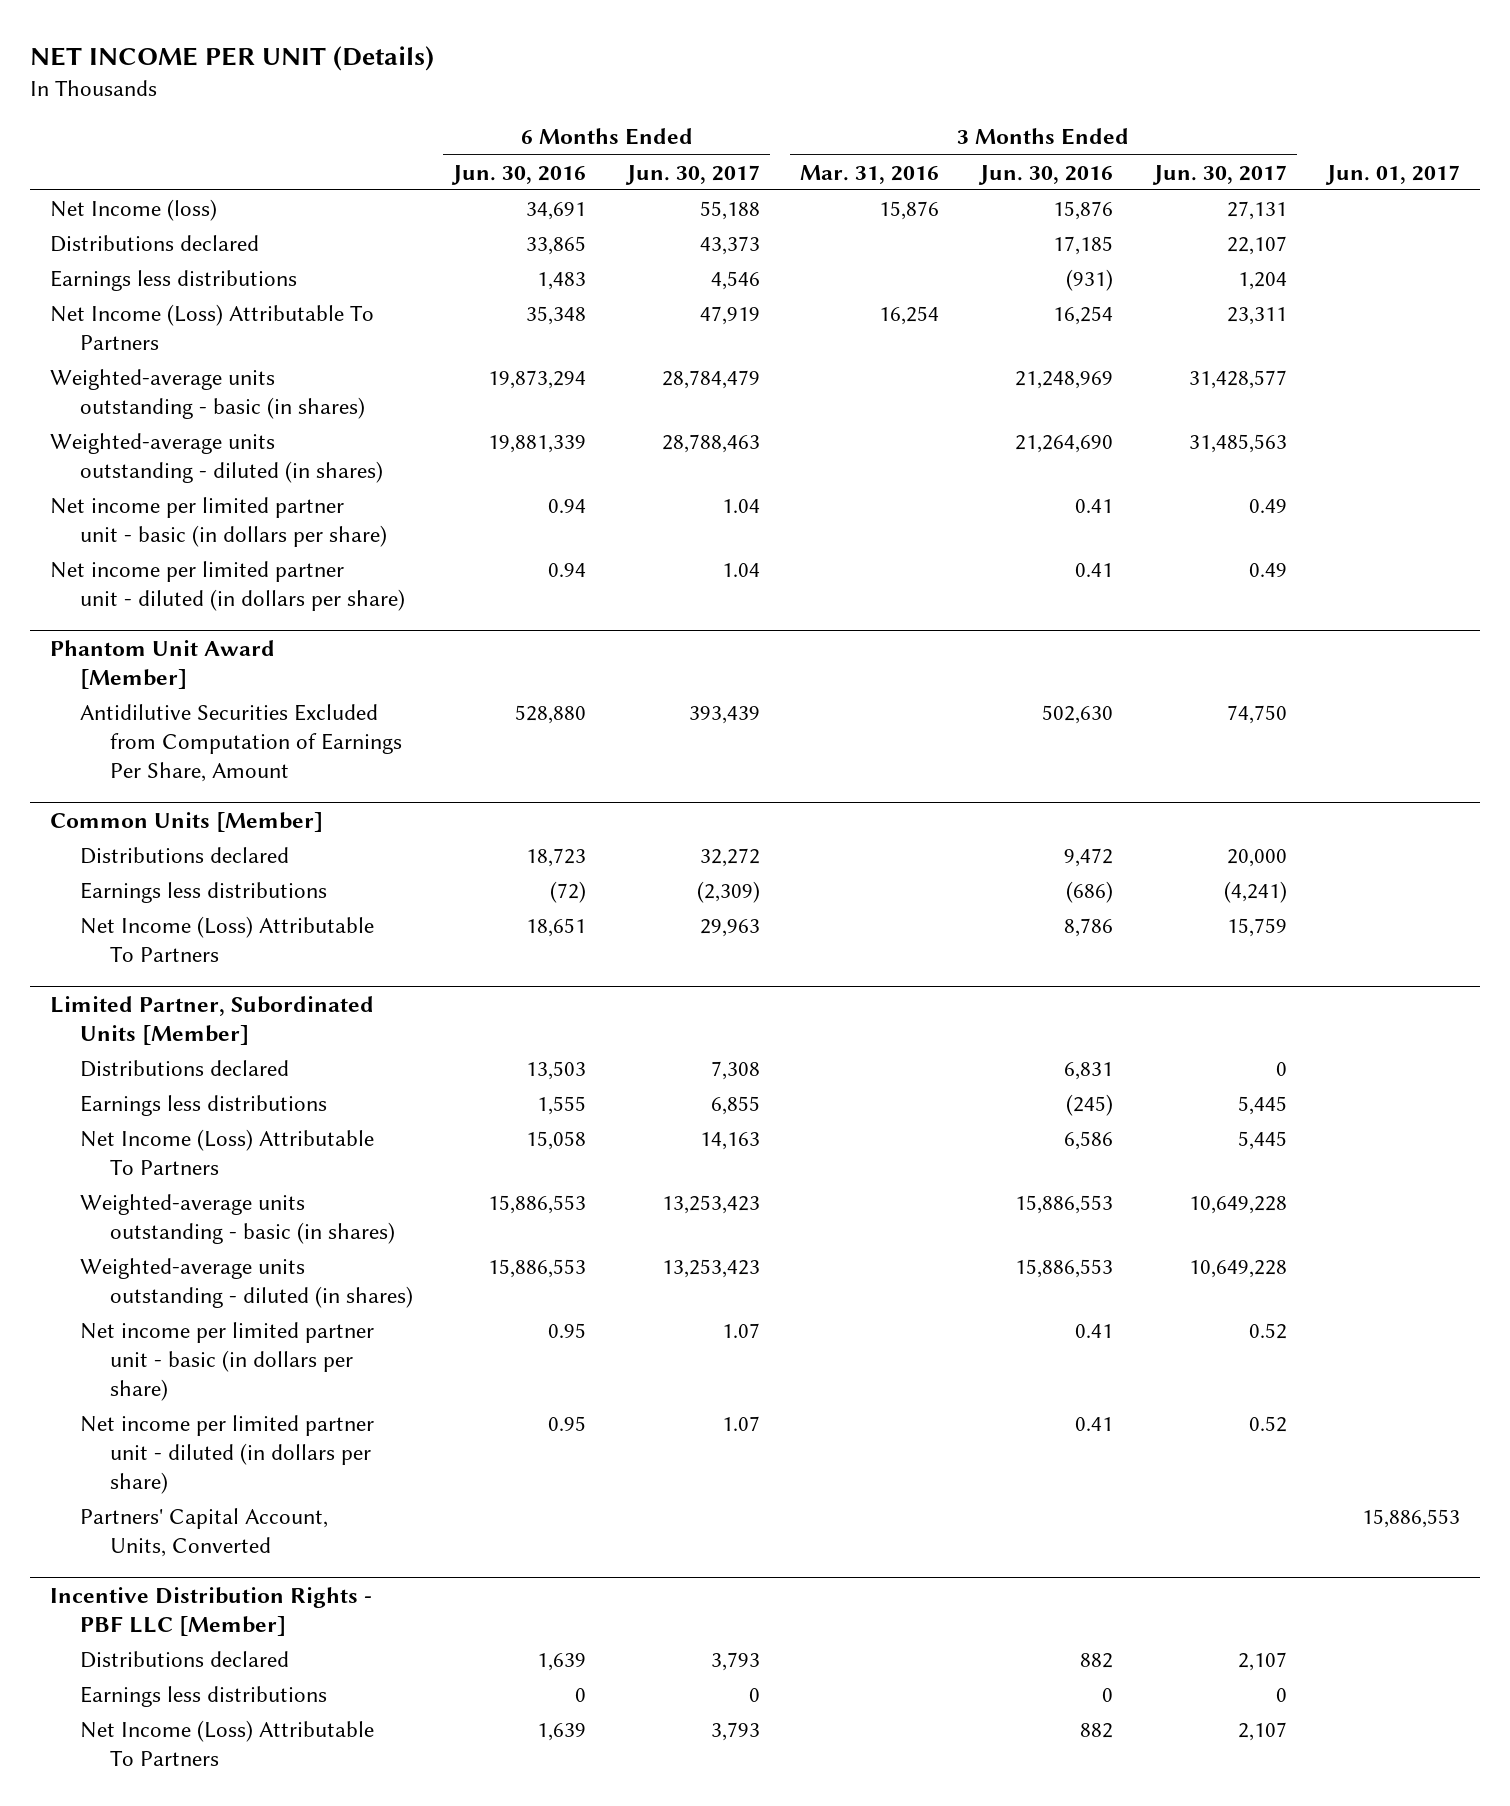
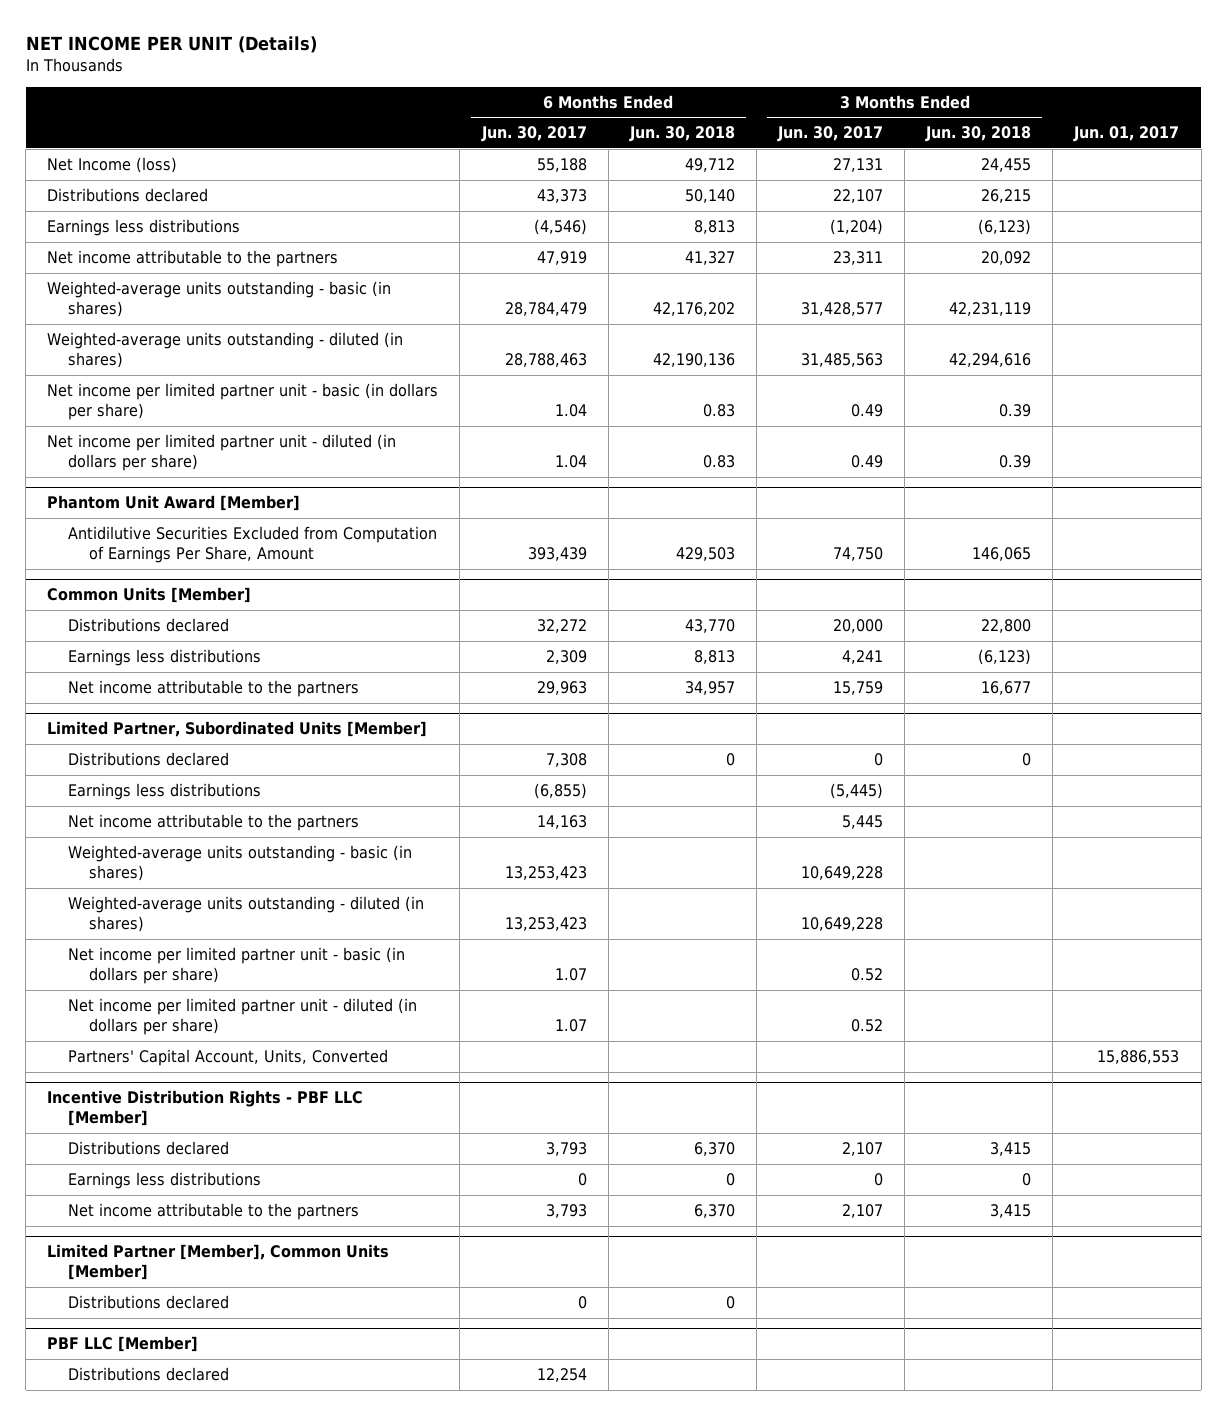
[451,164,587,185] Jun. 30, 2016 -> none
[800,164,940,184] Mar. 31, 2016 -> none
[977,164,1113,185] Jun. 30, 2016 -> none
none -> [628,126,735,143] Jun. 30, 2018
none -> [925,126,1032,143] Jun. 30, 2018
[710,271,760,291] 4,546 -> [533,219,587,236] (4,546)
[1237,272,1287,291] 1,204 -> [829,219,883,236] (1,204)
[50,304,375,351] Net Income (Loss) Attributable To Partners -> [47,250,339,268] Net income attributable to the partners
[696,881,760,904] (2,309) -> [545,650,587,665] 2,309
[1223,881,1287,904] (4,241) -> [841,650,883,665] 4,241
[79,916,374,963] Net Income (Loss) Attributable To Partners -> [68,680,360,698] Net income attributable to the partners
[710,1096,760,1116] 6,855 -> [533,783,587,800] (6,855)
[1237,1096,1287,1116] 5,445 -> [829,783,883,800] (5,445)
[79,1129,374,1176] Net Income (Loss) Attributable To Partners -> [68,814,360,832] Net income attributable to the partners
[79,1720,374,1767] Net Income (Loss) Attributable To Partners -> [68,1203,360,1221] Net income attributable to the partners
none -> [47,1244,390,1281] Limited Partner [Member], Common Units [Member]
none -> [68,1295,230,1310] Distributions declared
none -> [47,1336,199,1353] PBF LLC [Member]
none -> [68,1367,230,1382] Distributions declared

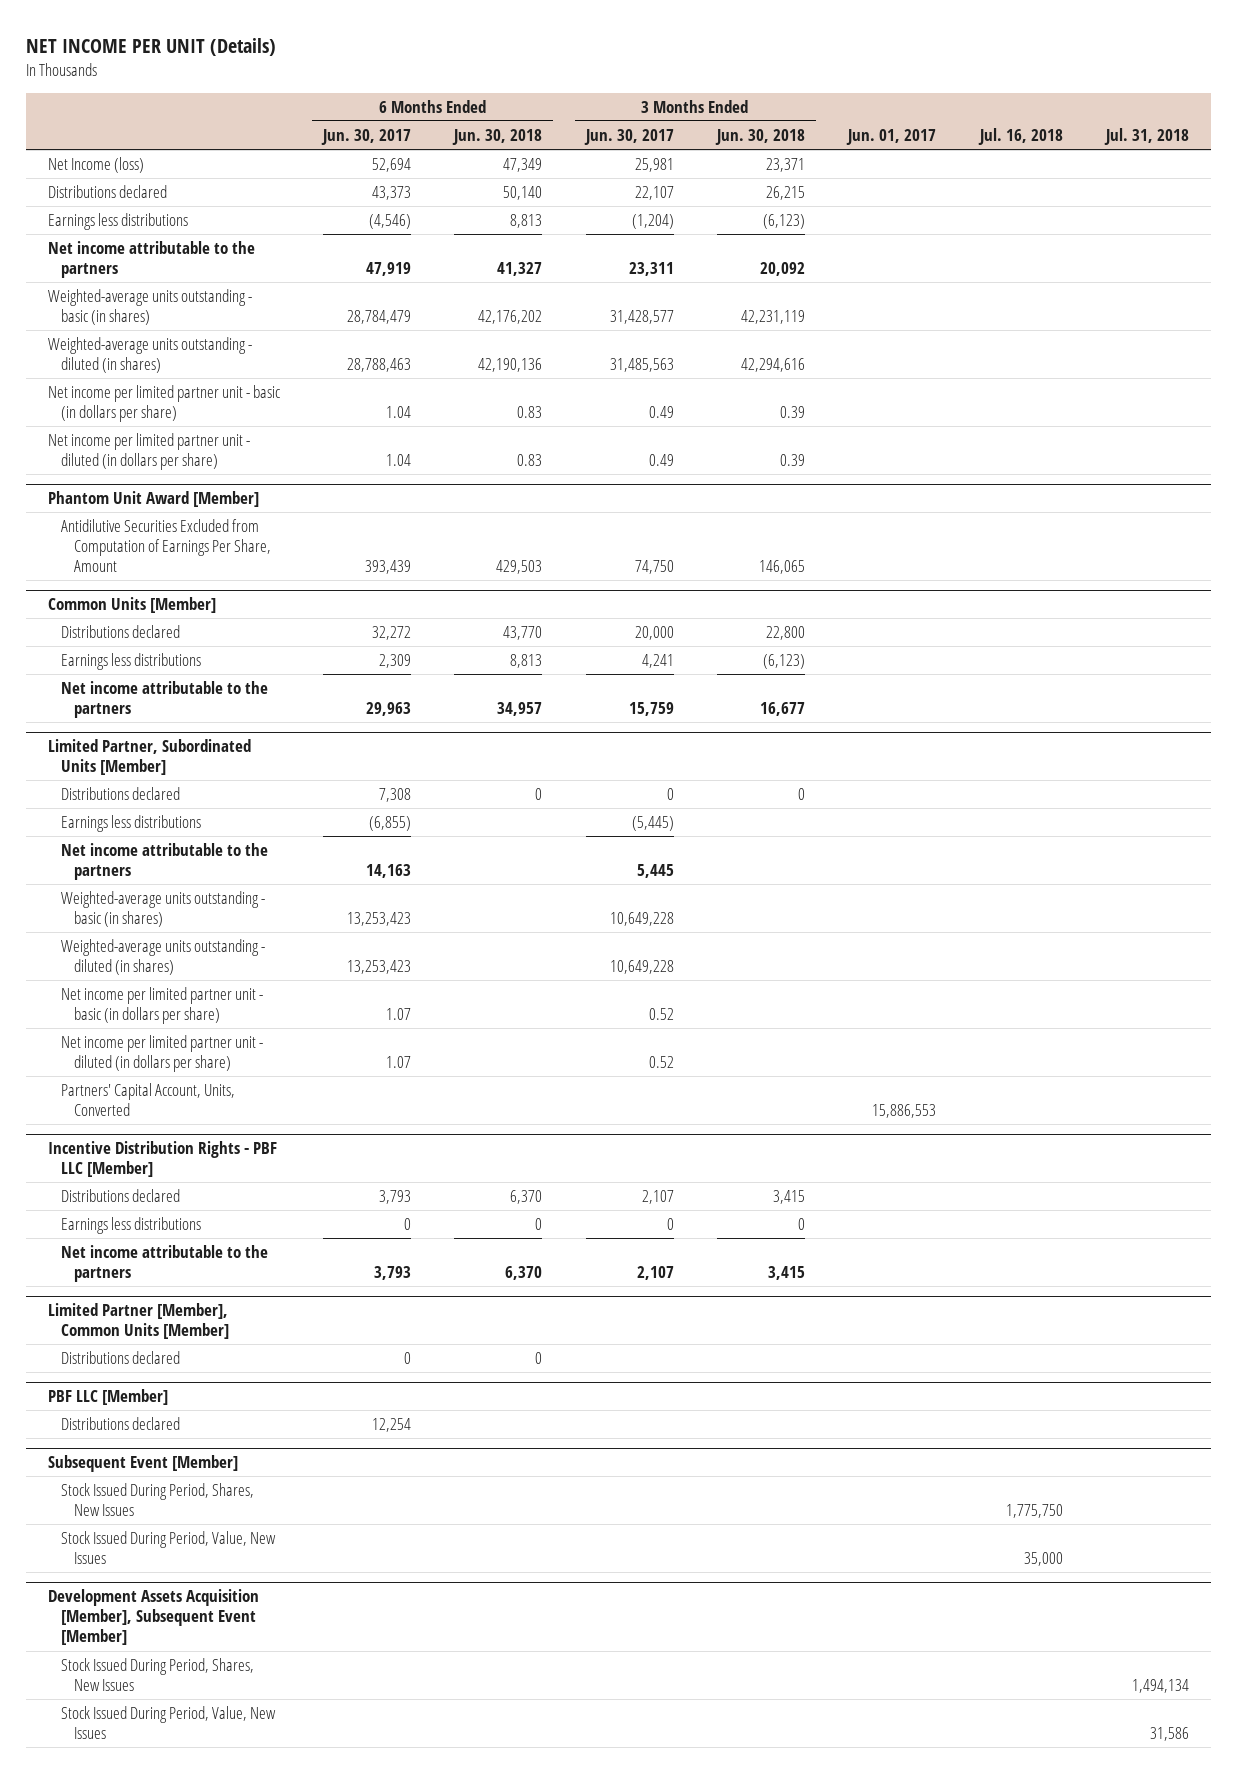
none -> [977,128,1063,146] Jul. 16, 2018
none -> [1103,128,1189,146] Jul. 31, 2018
[536,158,587,173] 55,188 -> [372,158,412,173] 52,694
[684,158,735,173] 49,712 -> [503,158,543,173] 47,349
[832,158,883,173] 27,131 -> [634,158,674,173] 25,981
[981,158,1032,173] 24,455 -> [765,158,805,173] 23,371
none -> [47,1455,238,1473] Subsequent Event [Member]
none -> [60,1483,254,1517] Stock Issued During Period, Shares, New Issues
none -> [60,1531,276,1565] Stock Issued During Period, Value, New Issues
none -> [47,1589,259,1646] Development Assets Acquisition [Member], Subsequent Event [Member]
none -> [60,1658,254,1692] Stock Issued During Period, Shares, New Issues
none -> [60,1706,276,1740] Stock Issued During Period, Value, New Issues

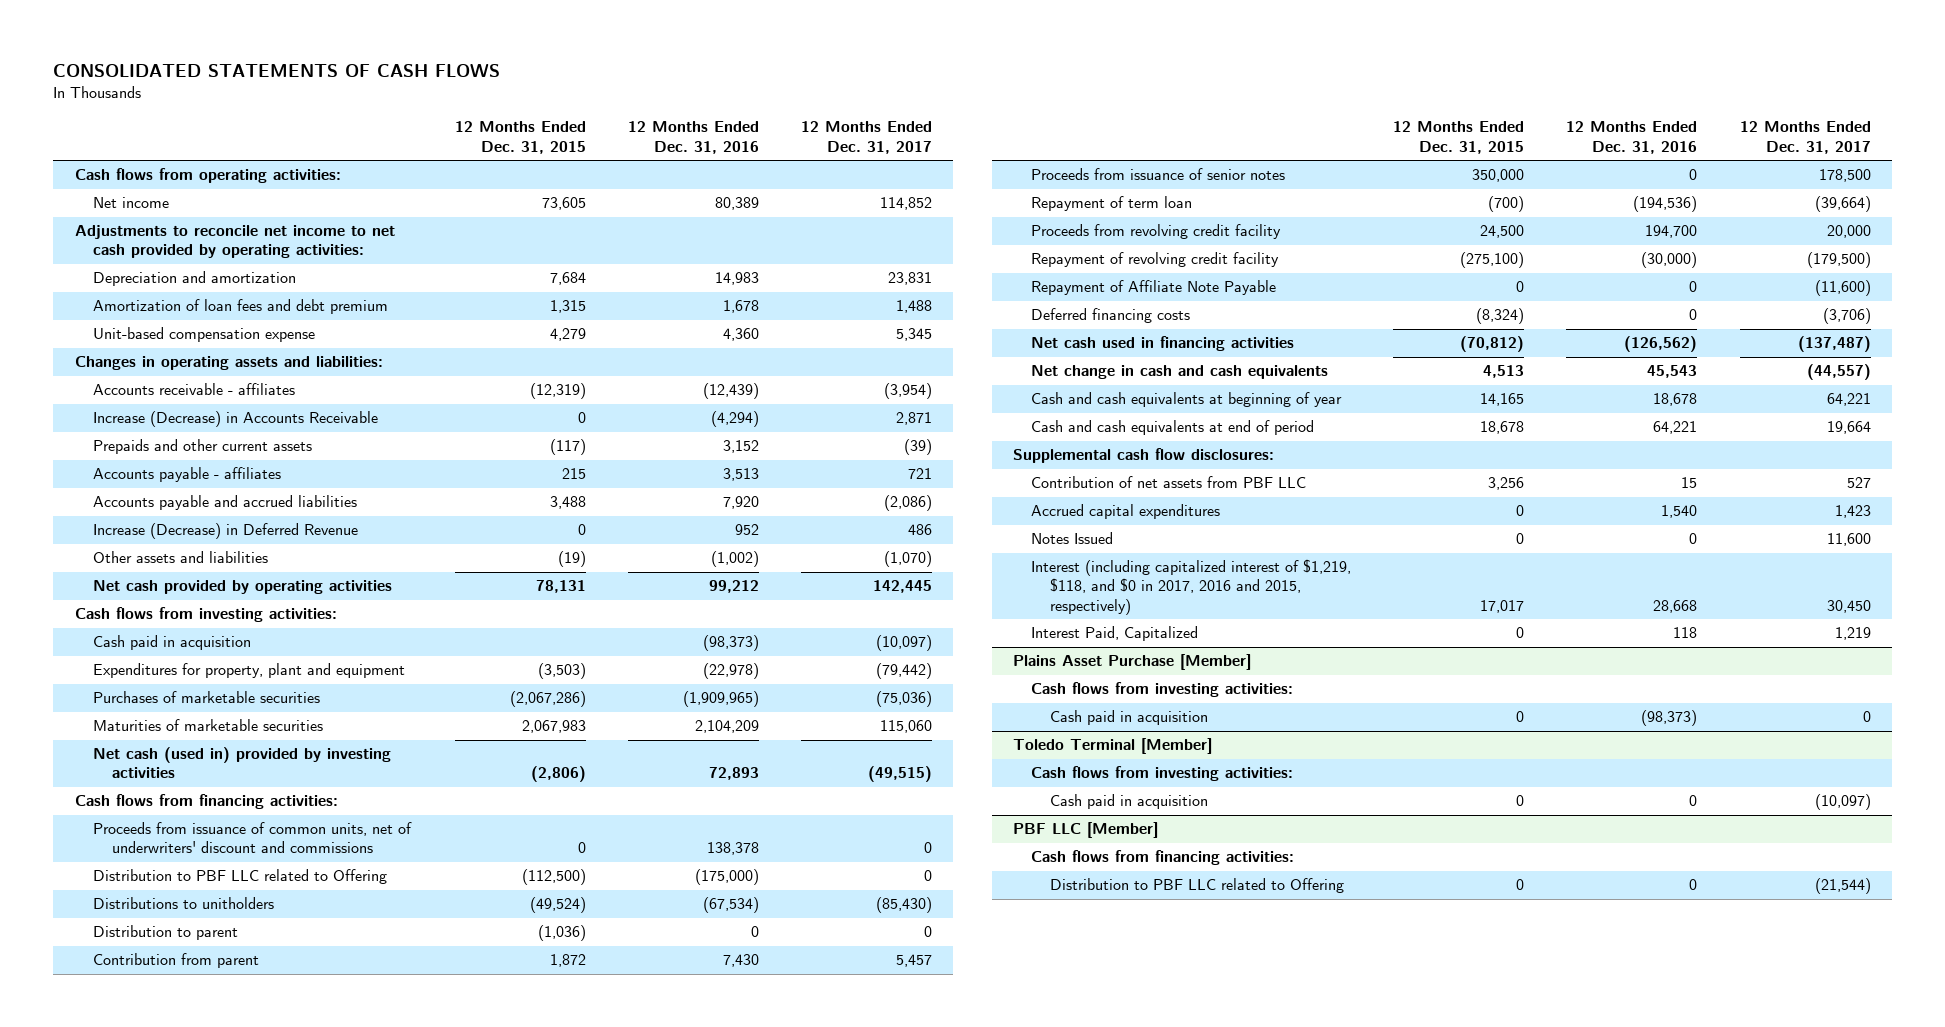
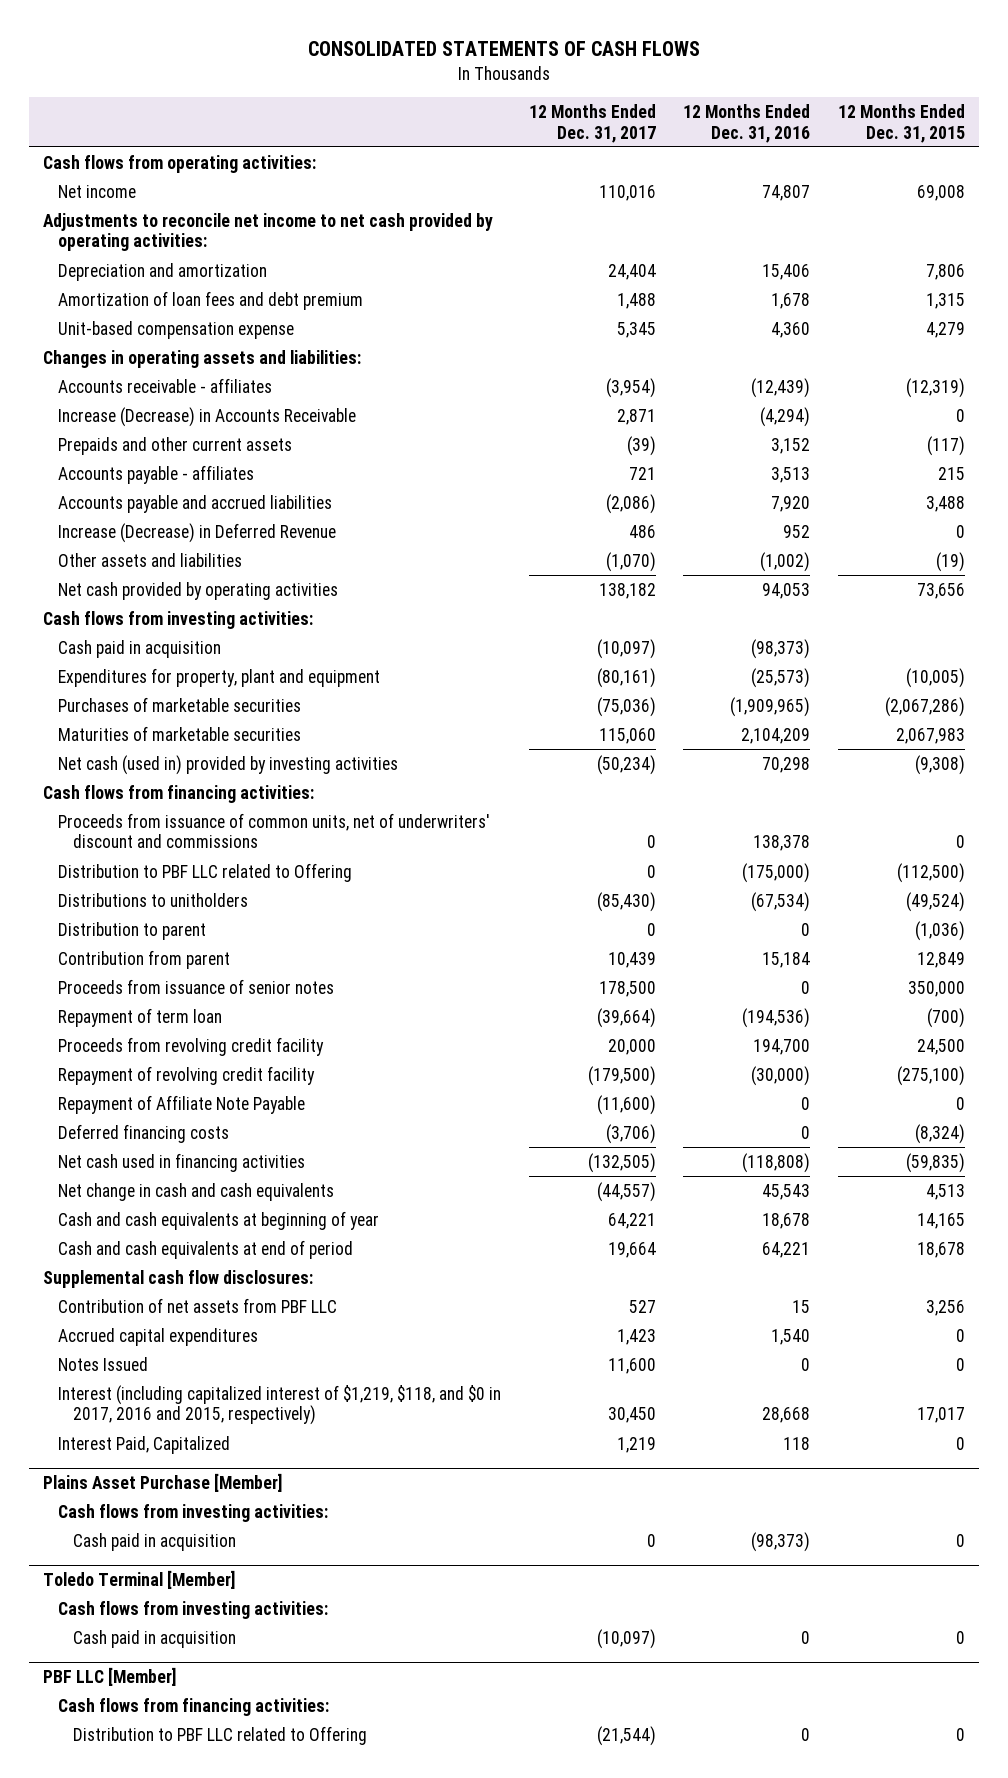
[542,197,587,211] 73,605 -> [917,184,966,201] 69,008
[715,197,760,211] 80,389 -> [762,184,811,201] 74,807
[880,197,933,211] 114,852 -> [598,184,656,201] 110,016
[550,272,587,286] 7,684 -> [926,263,966,280] 7,806
[715,272,760,286] 14,983 -> [762,263,811,280] 15,406
[888,272,933,286] 23,831 -> [607,263,656,280] 24,404
[536,580,587,594] 78,131 -> [917,582,966,599] 73,656
[709,580,760,594] 99,212 -> [762,582,811,599] 94,053
[873,580,933,594] 142,445 -> [598,582,656,599] 138,182
[538,663,587,680] (3,503) -> [906,667,966,688] (10,005)
[703,663,760,680] (22,978) -> [751,667,811,688] (25,573)
[876,663,933,680] (79,442) -> [596,667,656,688] (80,161)
[531,766,587,783] (2,806) -> [915,754,966,775] (9,308)
[709,767,760,781] 72,893 -> [762,756,811,773] 70,298
[868,766,933,783] (49,515) -> [596,754,656,775] (50,234)
[550,954,587,968] 1,872 -> [917,951,966,968] 12,849
[723,954,760,968] 7,430 -> [762,951,811,968] 15,184
[896,954,933,968] 5,457 -> [607,951,656,968] 10,439
[1460,336,1525,353] (70,812) -> [906,1152,966,1173] (59,835)
[1624,336,1698,353] (126,562) -> [742,1152,811,1173] (118,808)
[1797,336,1871,353] (137,487) -> [587,1152,656,1173] (132,505)

